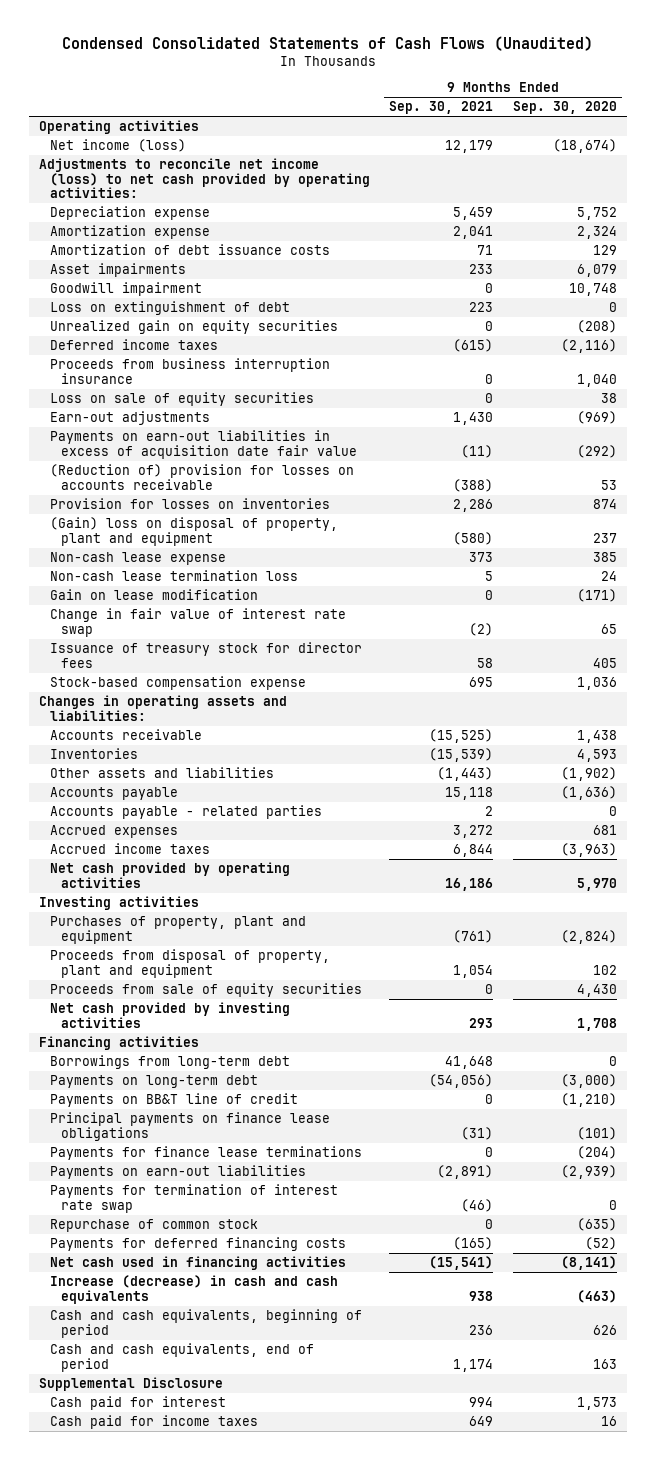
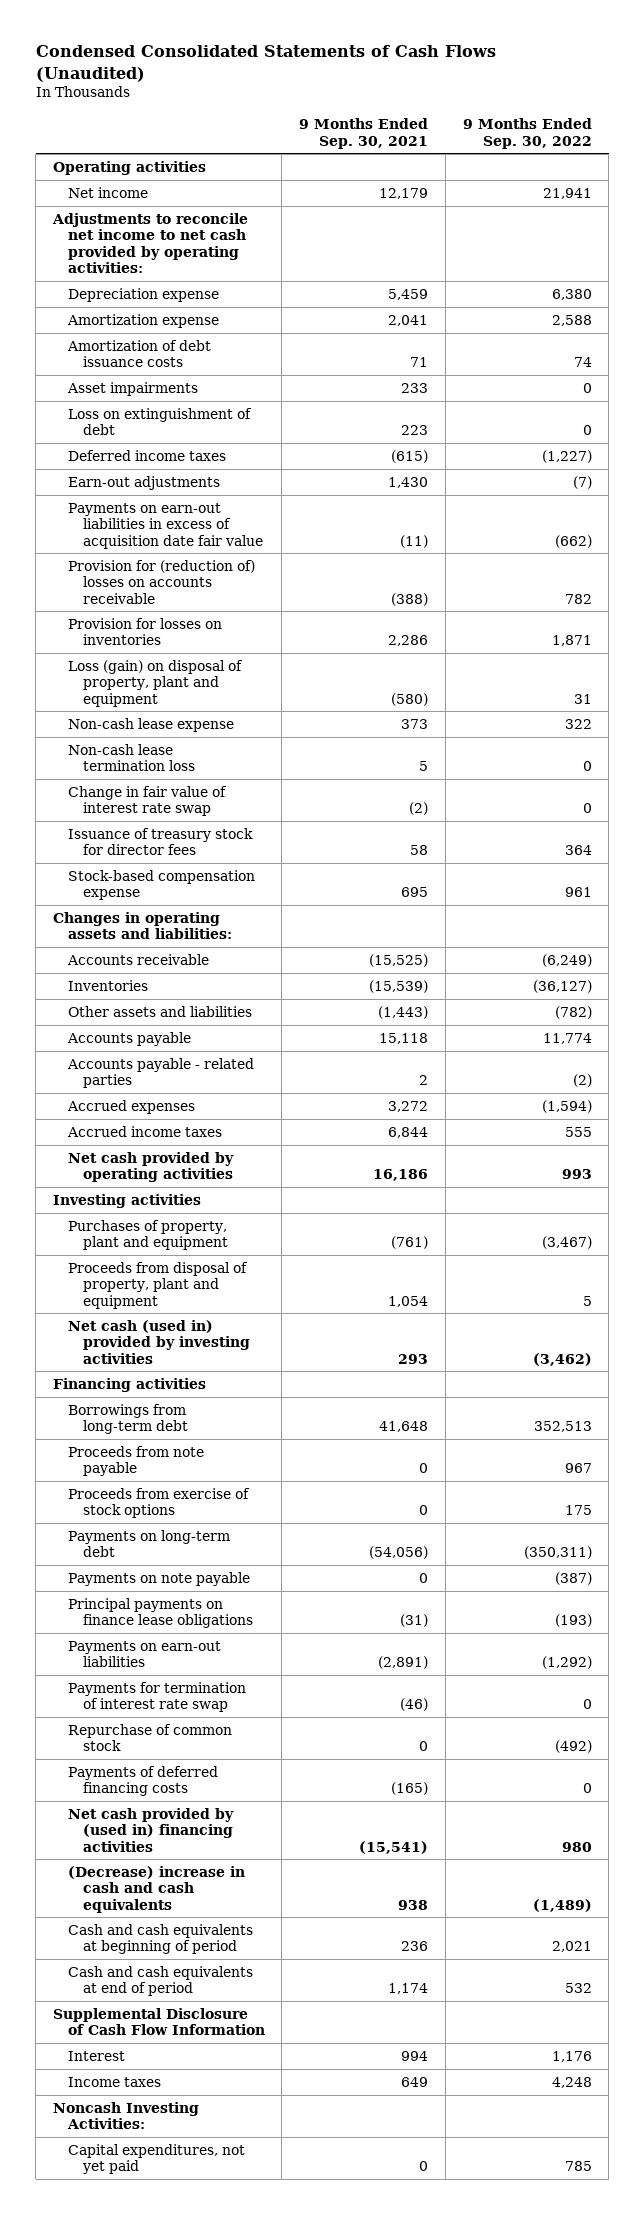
[512,101,617,115] Sep. 30, 2020 -> none
none -> [462,118,592,149] 9 Months Ended Sep. 30, 2022
[49,139,186,153] Net income (loss) -> [67,186,148,198] Net income
[38,158,370,199] Adjustments to reconcile net income (loss) to net cash provided by operating activities: -> [51,212,248,274] Adjustments to reconcile net income to net cash provided by operating activities:
[49,282,202,297] Goodwill impairment -> none
[49,320,338,335] Unrealized gain on equity securities -> none
[49,358,330,384] Proceeds from business interruption insurance -> none
[49,392,314,407] Loss on sale of equity securities -> none
[49,464,354,490] (Reduction of) provision for losses on accounts receivable -> [67,559,255,604] Provision for (reduction of) losses on accounts receivable
[49,517,338,546] (Gain) loss on disposal of property, plant and equipment -> [67,659,243,707] Loss (gain) on disposal of property, plant and equipment
[49,589,258,601] Gain on lease modification -> none
[49,983,362,998] Proceeds from sale of equity securities -> none
[49,1002,290,1028] Net cash provided by investing activities -> [67,1319,250,1364] Net cash (used in) provided by investing activities
none -> [67,1445,204,1477] Proceeds from note payable
none -> [67,1487,250,1519] Proceeds from exercise of stock options
[49,1093,298,1108] Payments on BB&T line of credit -> none
none -> [67,1571,250,1586] Payments on note payable
[49,1146,362,1161] Payments for finance lease terminations -> none
[49,1237,346,1252] Payments for deferred financing costs -> [67,1765,218,1797] Payments of deferred financing costs
[49,1256,346,1271] Net cash used in financing activities -> [67,1807,234,1852] Net cash provided by (used in) financing activities
[49,1275,338,1304] Increase (decrease) in cash and cash equivalents -> [67,1865,245,1913] (Decrease) increase in cash and cash equivalents
[49,1309,362,1338] Cash and cash equivalents, beginning of period -> [67,1923,253,1955] Cash and cash equivalents at beginning of period
[49,1343,314,1372] Cash and cash equivalents, end of period -> [67,1965,253,1997] Cash and cash equivalents at end of period
[38,1377,223,1392] Supplemental Disclosure -> [52,2007,265,2036] Supplemental Disclosure of Cash Flow Information
[49,1396,226,1411] Cash paid for interest -> [67,2050,125,2061] Interest
[49,1415,258,1430] Cash paid for income taxes -> [67,2076,161,2087] Income taxes
none -> [52,2101,199,2130] Noncash Investing Activities:
none -> [67,2143,245,2175] Capital expenditures, not yet paid

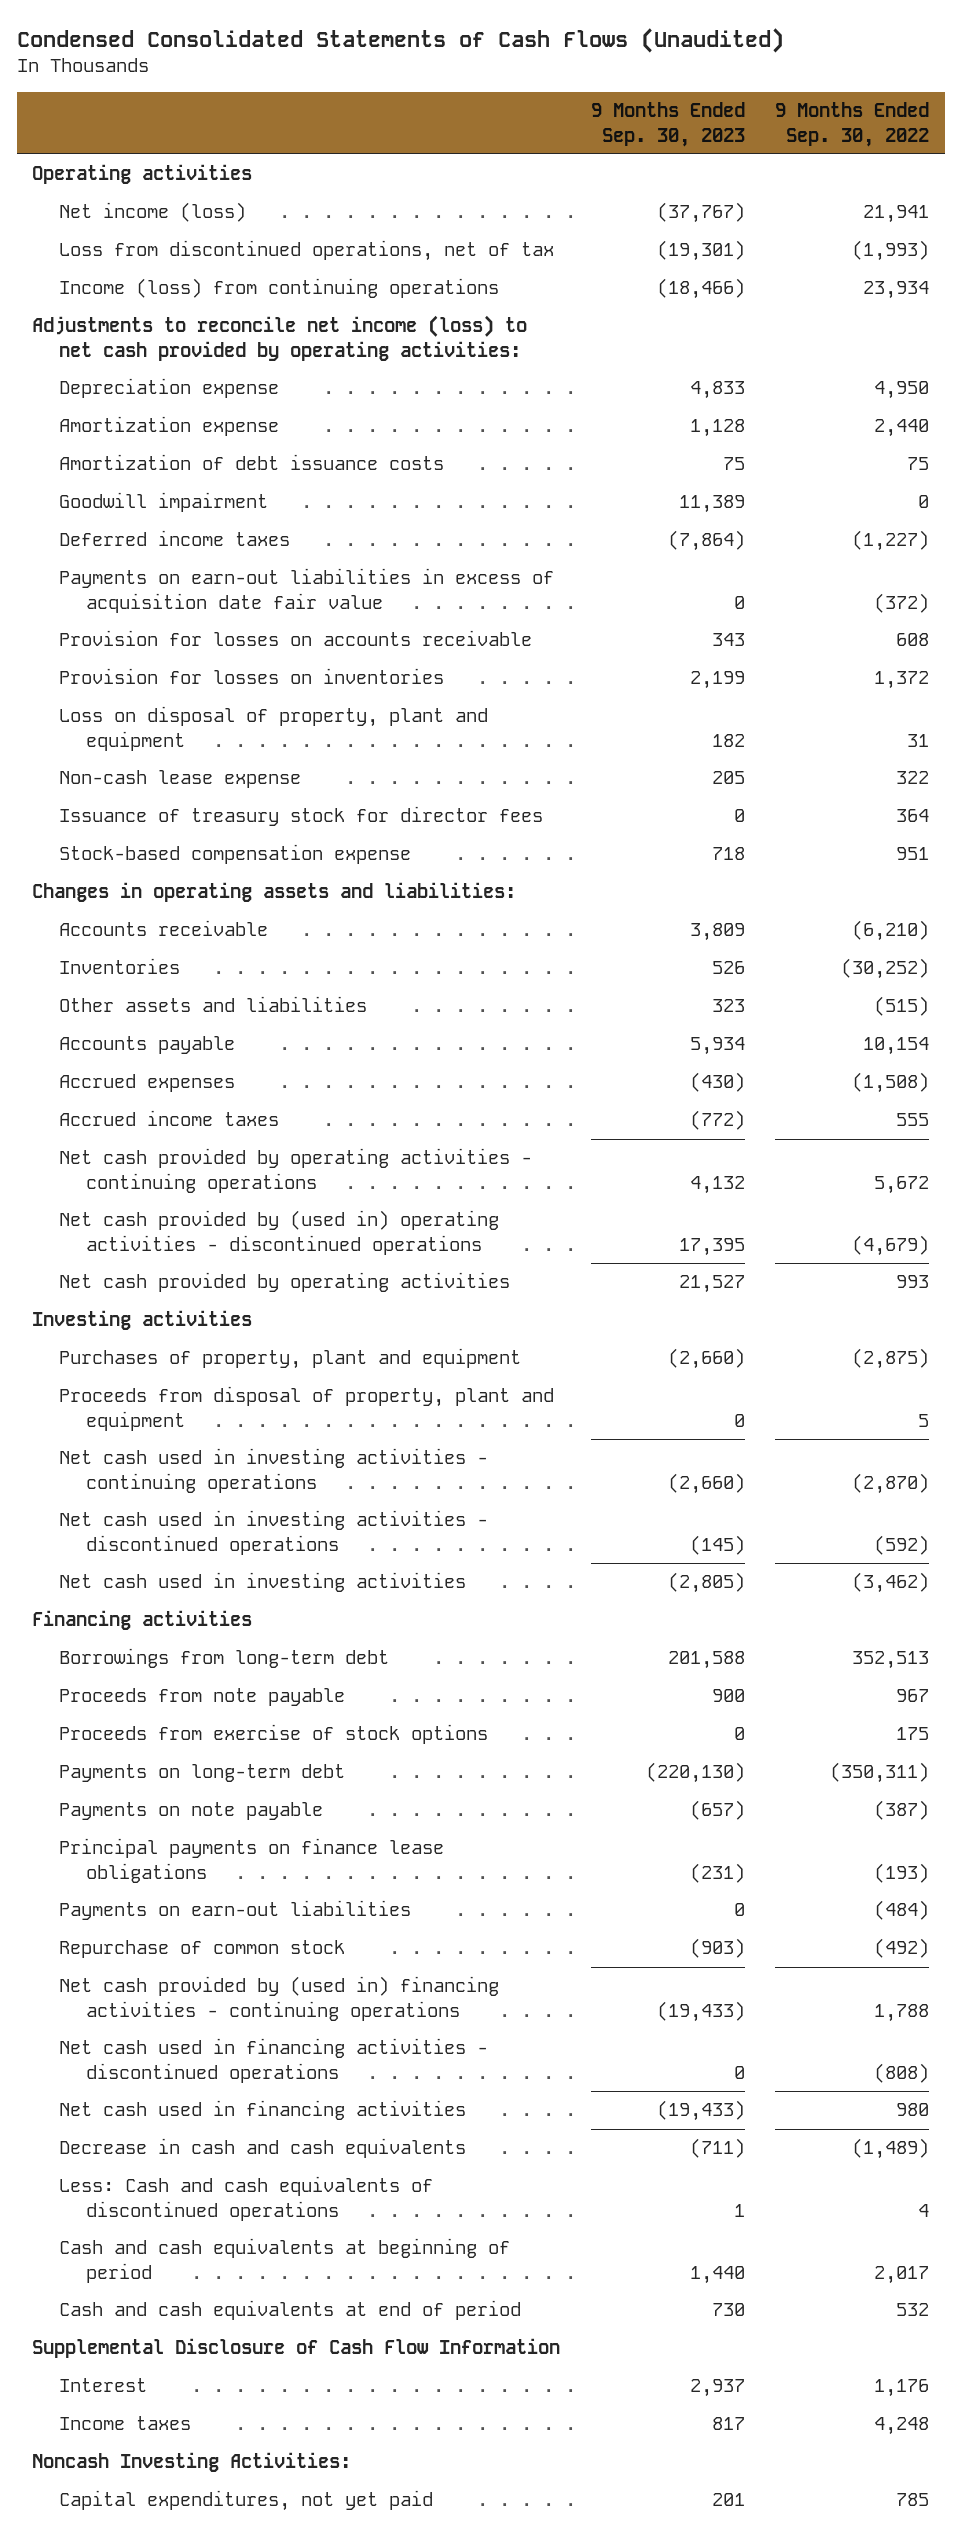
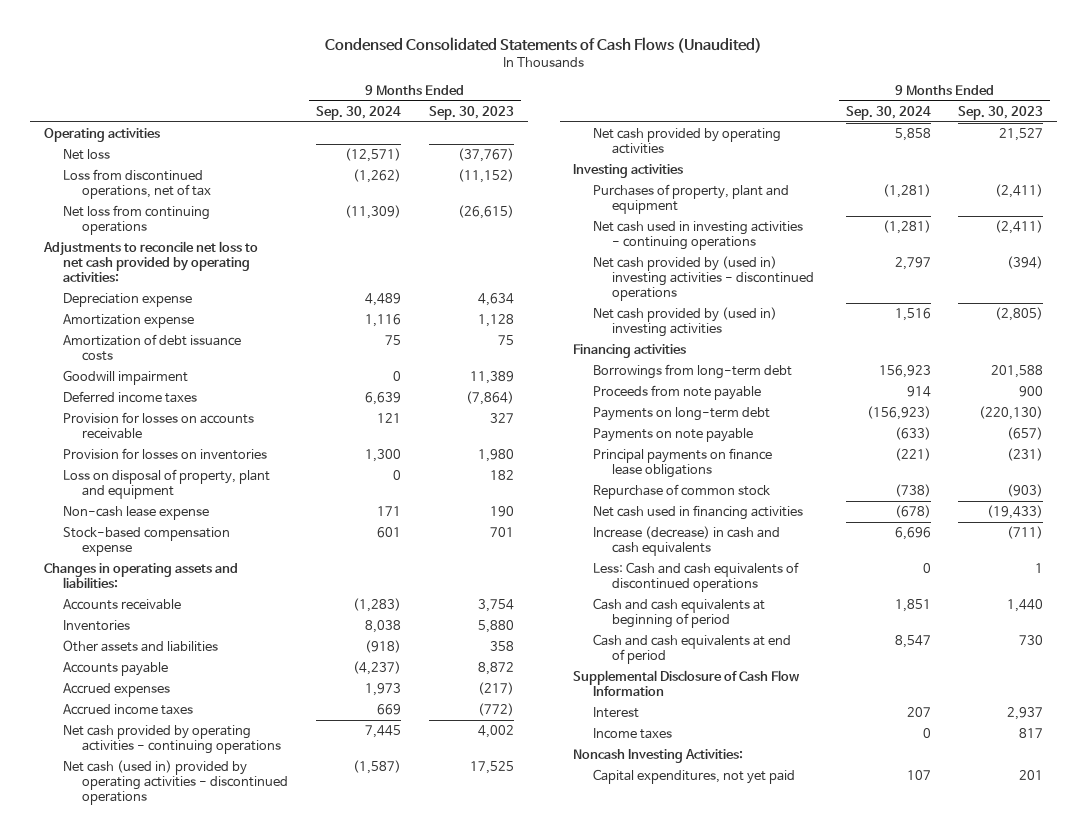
[775,101,930,147] 9 Months Ended Sep. 30, 2022 -> none
none -> [316,105,402,120] Sep. 30, 2024
[58,202,246,223] Net income (loss) -> [63,149,111,161] Net loss
[656,240,745,262] (19,301) -> [458,169,515,184] (11,152)
[58,278,499,299] Income (loss) from continuing operations -> [63,205,211,236] Net loss from continuing operations
[656,278,745,300] (18,466) -> [458,205,515,220] (26,615)
[32,315,528,362] Adjustments to reconcile net income (loss) to net cash provided by operating activities: -> [43,241,259,283] Adjustments to reconcile net loss to net cash provided by operating activities:
[689,381,745,400] 4,833 -> [478,293,515,307] 4,634
[58,568,554,614] Payments on earn-out liabilities in excess of acquisition date fair value -> none
[711,633,745,647] 343 -> [490,413,515,424] 327
[689,671,745,690] 2,199 -> [478,449,515,463] 1,980
[58,806,543,827] Issuance of treasury stock for director fees -> none
[711,771,745,785] 205 -> [490,506,515,518] 190
[711,847,745,861] 718 -> [490,527,515,538] 701
[689,923,745,942] 3,809 -> [478,599,515,613] 3,754
[711,961,745,975] 526 -> [478,620,515,634] 5,880
[711,999,745,1013] 323 -> [490,641,515,652] 358
[689,1037,745,1056] 5,934 -> [478,662,515,676] 8,872
[689,1072,745,1093] (430) -> [478,682,515,696] (217)
[689,1176,745,1195] 4,132 -> [478,725,515,739] 4,002
[58,1210,499,1256] Net cash provided by (used in) operating activities - discontinued operations -> [63,760,289,806] Net cash (used in) provided by operating activities - discontinued operations
[678,1238,745,1257] 17,395 -> [470,761,515,775] 17,525
[58,1386,554,1432] Proceeds from disposal of property, plant and equipment -> none
[667,1348,745,1370] (2,660) -> [995,184,1044,199] (2,411)
[667,1473,745,1495] (2,660) -> [995,220,1044,235] (2,411)
[58,1510,488,1556] Net cash used in investing activities - discontinued operations -> [592,256,814,302] Net cash provided by (used in) investing activities - discontinued operations
[689,1535,745,1556] (145) -> [1007,256,1044,270] (394)
[58,1572,466,1593] Net cash used in investing activities -> [592,307,777,338] Net cash provided by (used in) investing activities
[58,1724,488,1745] Proceeds from exercise of stock options -> none
[58,1900,411,1921] Payments on earn-out liabilities -> none
[58,1976,499,2022] Net cash provided by (used in) financing activities - continuing operations -> none
[58,2038,488,2084] Net cash used in financing activities - discontinued operations -> none
[58,2138,466,2159] Decrease in cash and cash equivalents -> [592,526,780,557] Increase (decrease) in cash and cash equivalents

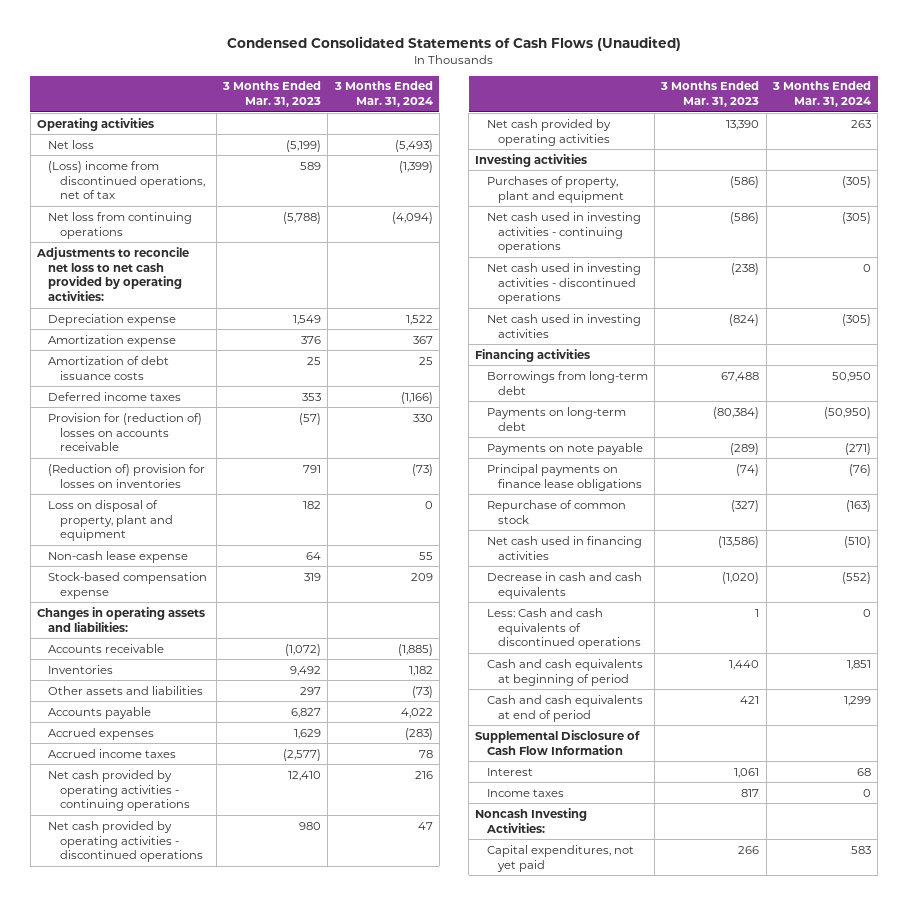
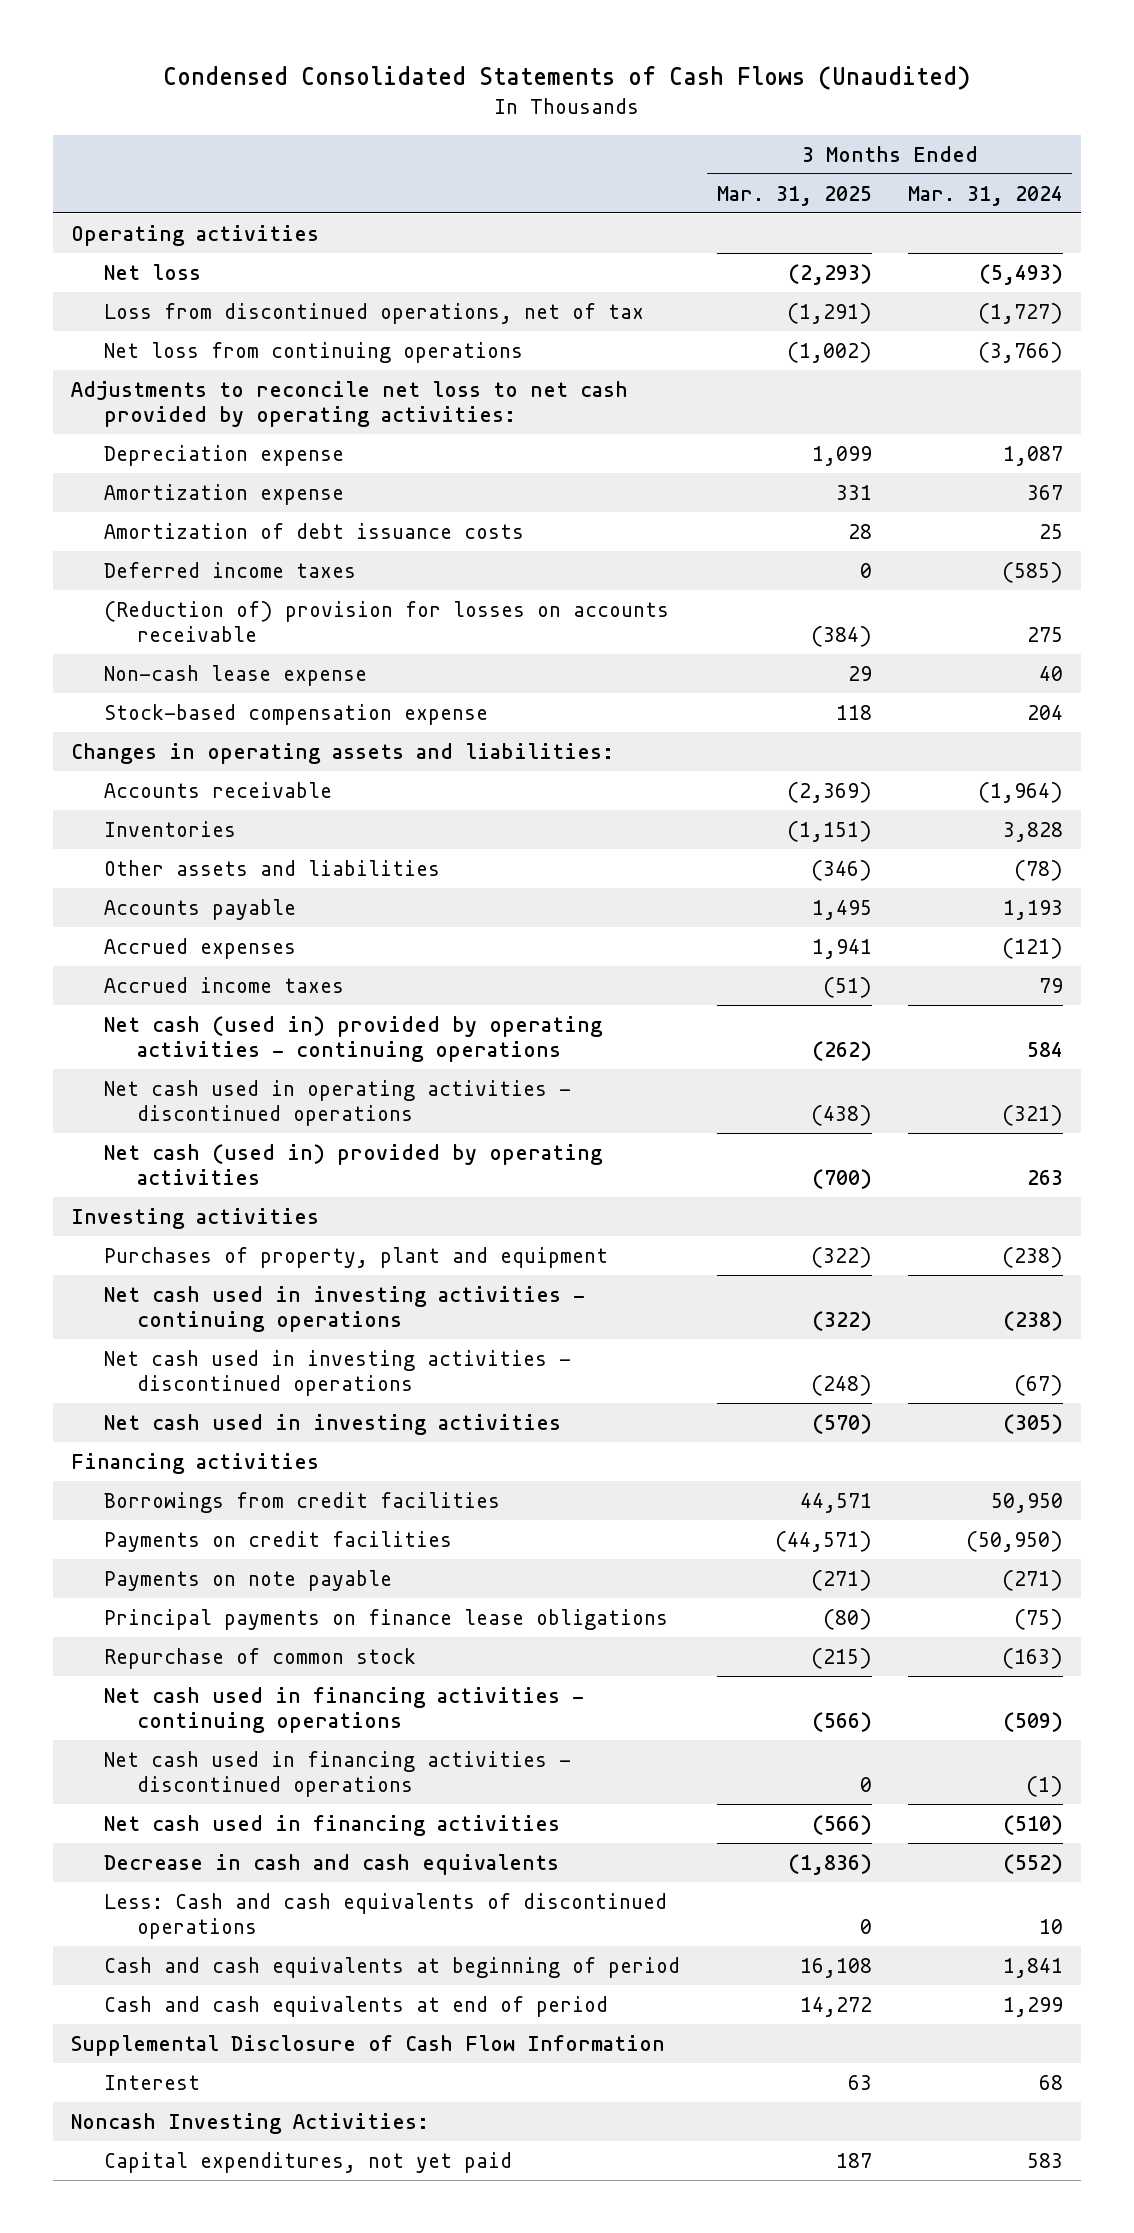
[221,81,321,108] 3 Months Ended Mar. 31, 2023 -> none
none -> [716,185,872,206] Mar. 31, 2025
[48,160,205,200] (Loss) income from discontinued operations, net of tax -> [104,302,645,324] Loss from discontinued operations, net of tax
[398,160,433,173] (1,399) -> [978,302,1064,324] (1,727)
[391,211,433,224] (4,094) -> [978,341,1064,363] (3,766)
[405,314,433,325] 1,522 -> [1003,445,1064,466] 1,087
[48,463,206,488] (Reduction of) provision for losses on inventories -> none
[48,499,173,542] Loss on disposal of property, plant and equipment -> none
[400,391,433,404] (1,166) -> [1002,561,1064,583] (585)
[48,412,203,452] Provision for (reduction of) losses on accounts receivable -> [104,600,670,642] (Reduction of) provision for losses on accounts receivable
[412,413,433,422] 330 -> [1027,626,1064,642] 275
[418,551,433,560] 55 -> [1039,665,1064,681] 40
[410,572,433,581] 209 -> [1027,704,1064,720] 204
[397,643,433,656] (1,885) -> [978,781,1064,803] (1,964)
[408,665,433,676] 1,182 -> [1003,821,1064,842] 3,828
[411,685,433,698] (73) -> [1014,859,1064,881] (78)
[400,707,433,718] 4,022 -> [1003,899,1064,920] 1,193
[404,727,433,740] (283) -> [1002,937,1064,959] (121)
[418,749,433,758] 78 -> [1039,977,1064,993] 79
[48,769,190,812] Net cash provided by operating activities - continuing operations -> [104,1015,604,1062] Net cash (used in) provided by operating activities - continuing operations
[414,770,433,779] 216 -> [1027,1041,1064,1057] 584
[48,820,203,863] Net cash provided by operating activities - discontinued operations -> [104,1079,572,1126] Net cash used in operating activities - discontinued operations
[417,821,433,830] 47 -> [1002,1104,1064,1126] (321)
[486,118,611,146] Net cash provided by operating activities -> [104,1143,604,1185] Net cash (used in) provided by operating activities
[842,175,872,188] (305) -> [1002,1246,1064,1268] (238)
[842,211,872,224] (305) -> [1003,1310,1064,1331] (238)
[863,263,872,272] 0 -> [1014,1374,1064,1396] (67)
[486,370,648,395] Borrowings from long-term debt -> [104,1491,501,1513] Borrowings from credit facilities
[486,406,626,431] Payments on long-term debt -> [104,1530,453,1552] Payments on credit facilities
[849,463,872,476] (76) -> [1014,1608,1064,1630] (75)
none -> [104,1686,585,1733] Net cash used in financing activities - continuing operations
none -> [104,1750,572,1797] Net cash used in financing activities - discontinued operations
[863,608,872,617] 0 -> [1039,1918,1064,1934] 10
[847,659,872,670] 1,851 -> [1003,1957,1064,1978] 1,841
[486,788,564,797] Income taxes -> none

